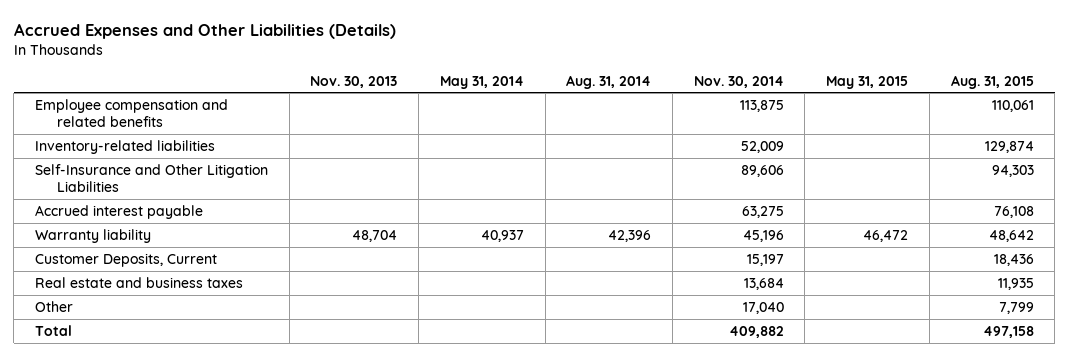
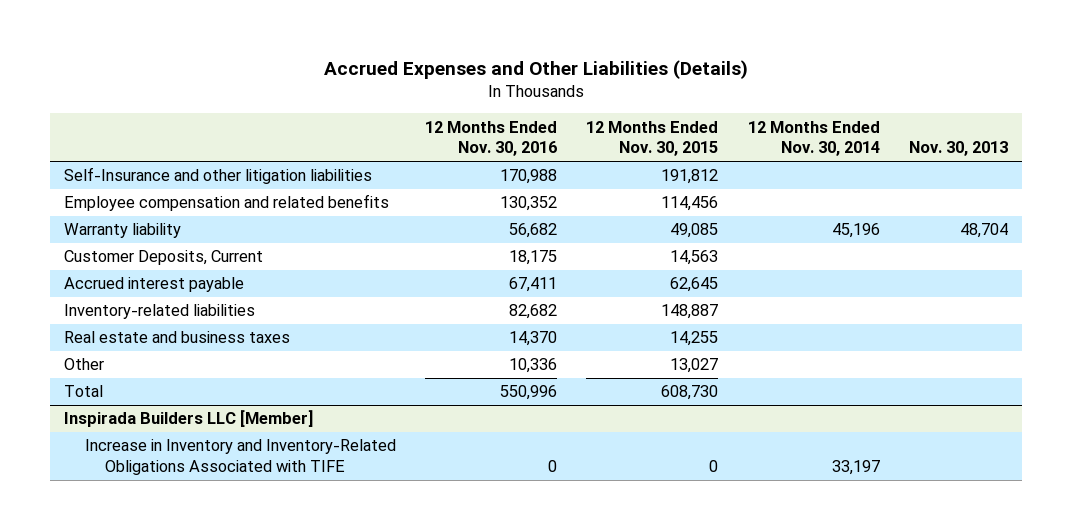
[439,75,524,89] May 31, 2014 -> none
[566,74,652,89] Aug. 31, 2014 -> none
[693,75,784,88] Nov. 30, 2014 -> none
[826,75,909,89] May 31, 2015 -> none
[950,74,1034,89] Aug. 31, 2015 -> none
none -> [425,120,558,157] 12 Months Ended Nov. 30, 2016
none -> [586,120,719,157] 12 Months Ended Nov. 30, 2015
none -> [747,120,880,157] 12 Months Ended Nov. 30, 2014
none -> [64,167,373,185] Self-Insurance and other litigation liabilities
[34,163,268,192] Self-Insurance and Other Litigation Liabilities -> none
[34,204,203,219] Accrued interest payable -> [64,277,245,293] Accrued interest payable
[34,139,215,154] Inventory-related liabilities -> [64,304,256,320] Inventory-related liabilities
none -> [64,410,315,428] Inspirada Builders LLC [Member]
none -> [84,439,396,475] Increase in Inventory and Inventory-Related Obligations Associated with TIFE

